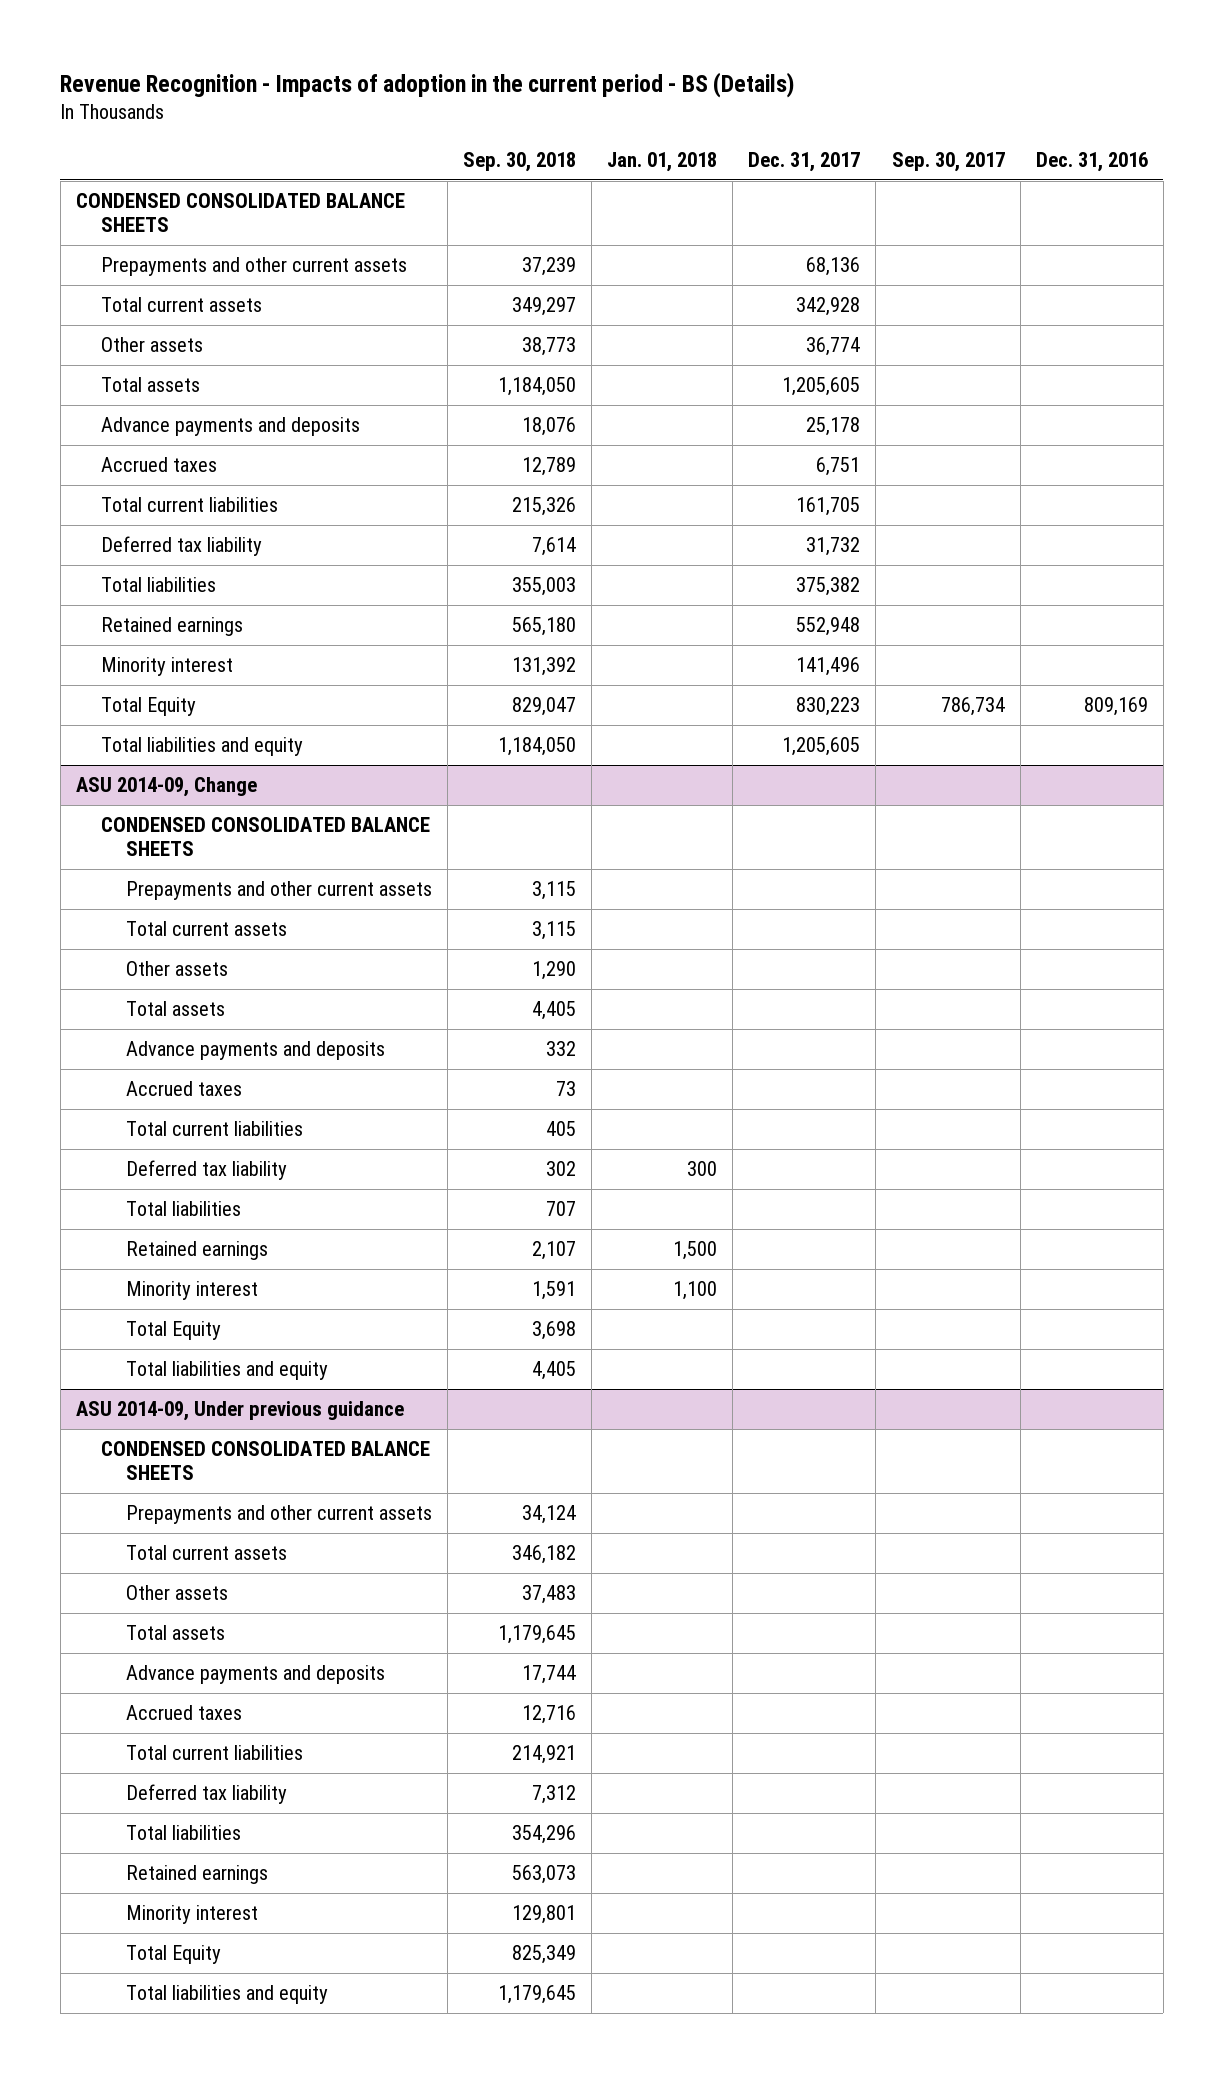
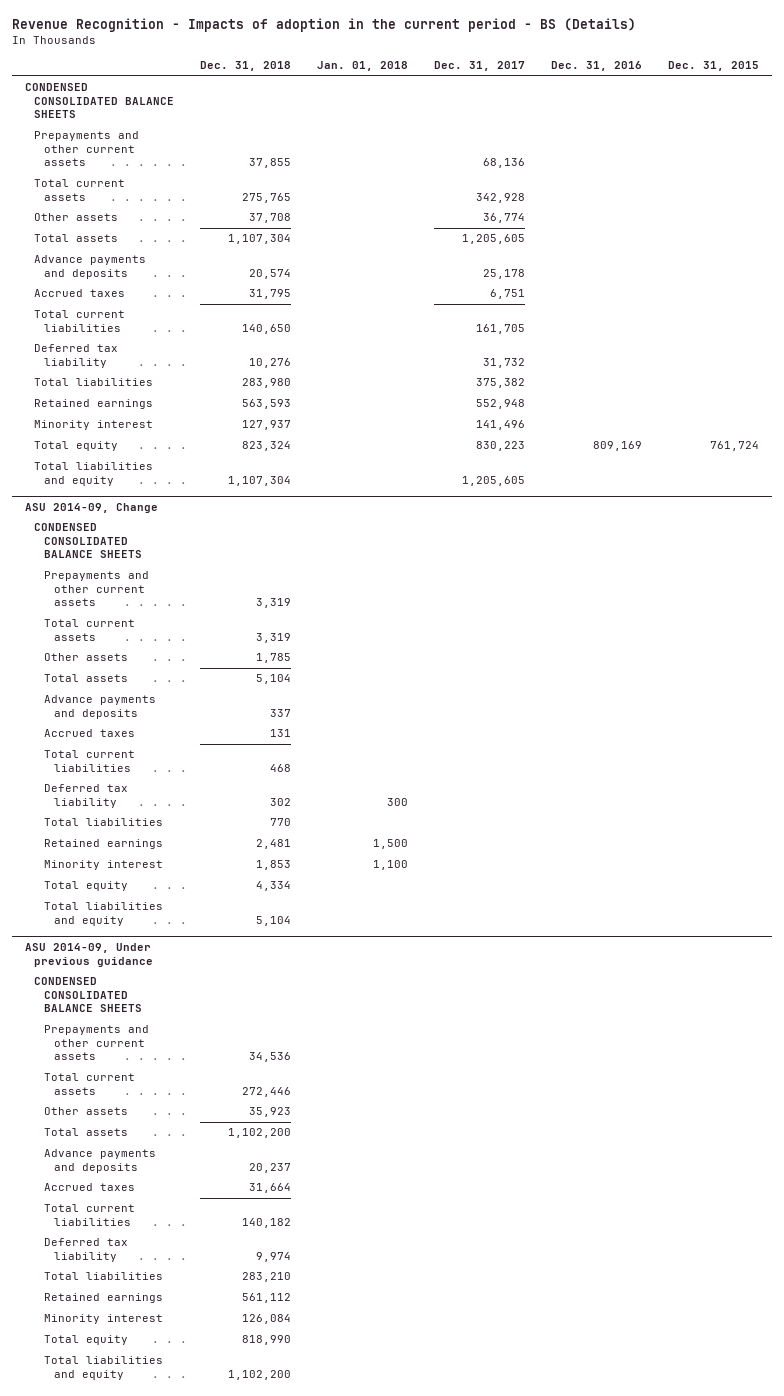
[462,151,576,172] Sep. 30, 2018 -> none
[891,151,1005,172] Sep. 30, 2017 -> none
none -> [200,61,292,72] Dec. 31, 2018
none -> [668,61,760,72] Dec. 31, 2015
[100,697,196,717] Total Equity -> [34,441,119,452] Total equity
[125,1321,221,1341] Total Equity -> [43,881,128,892] Total equity
[125,1945,221,1965] Total Equity -> [43,1335,128,1346] Total equity

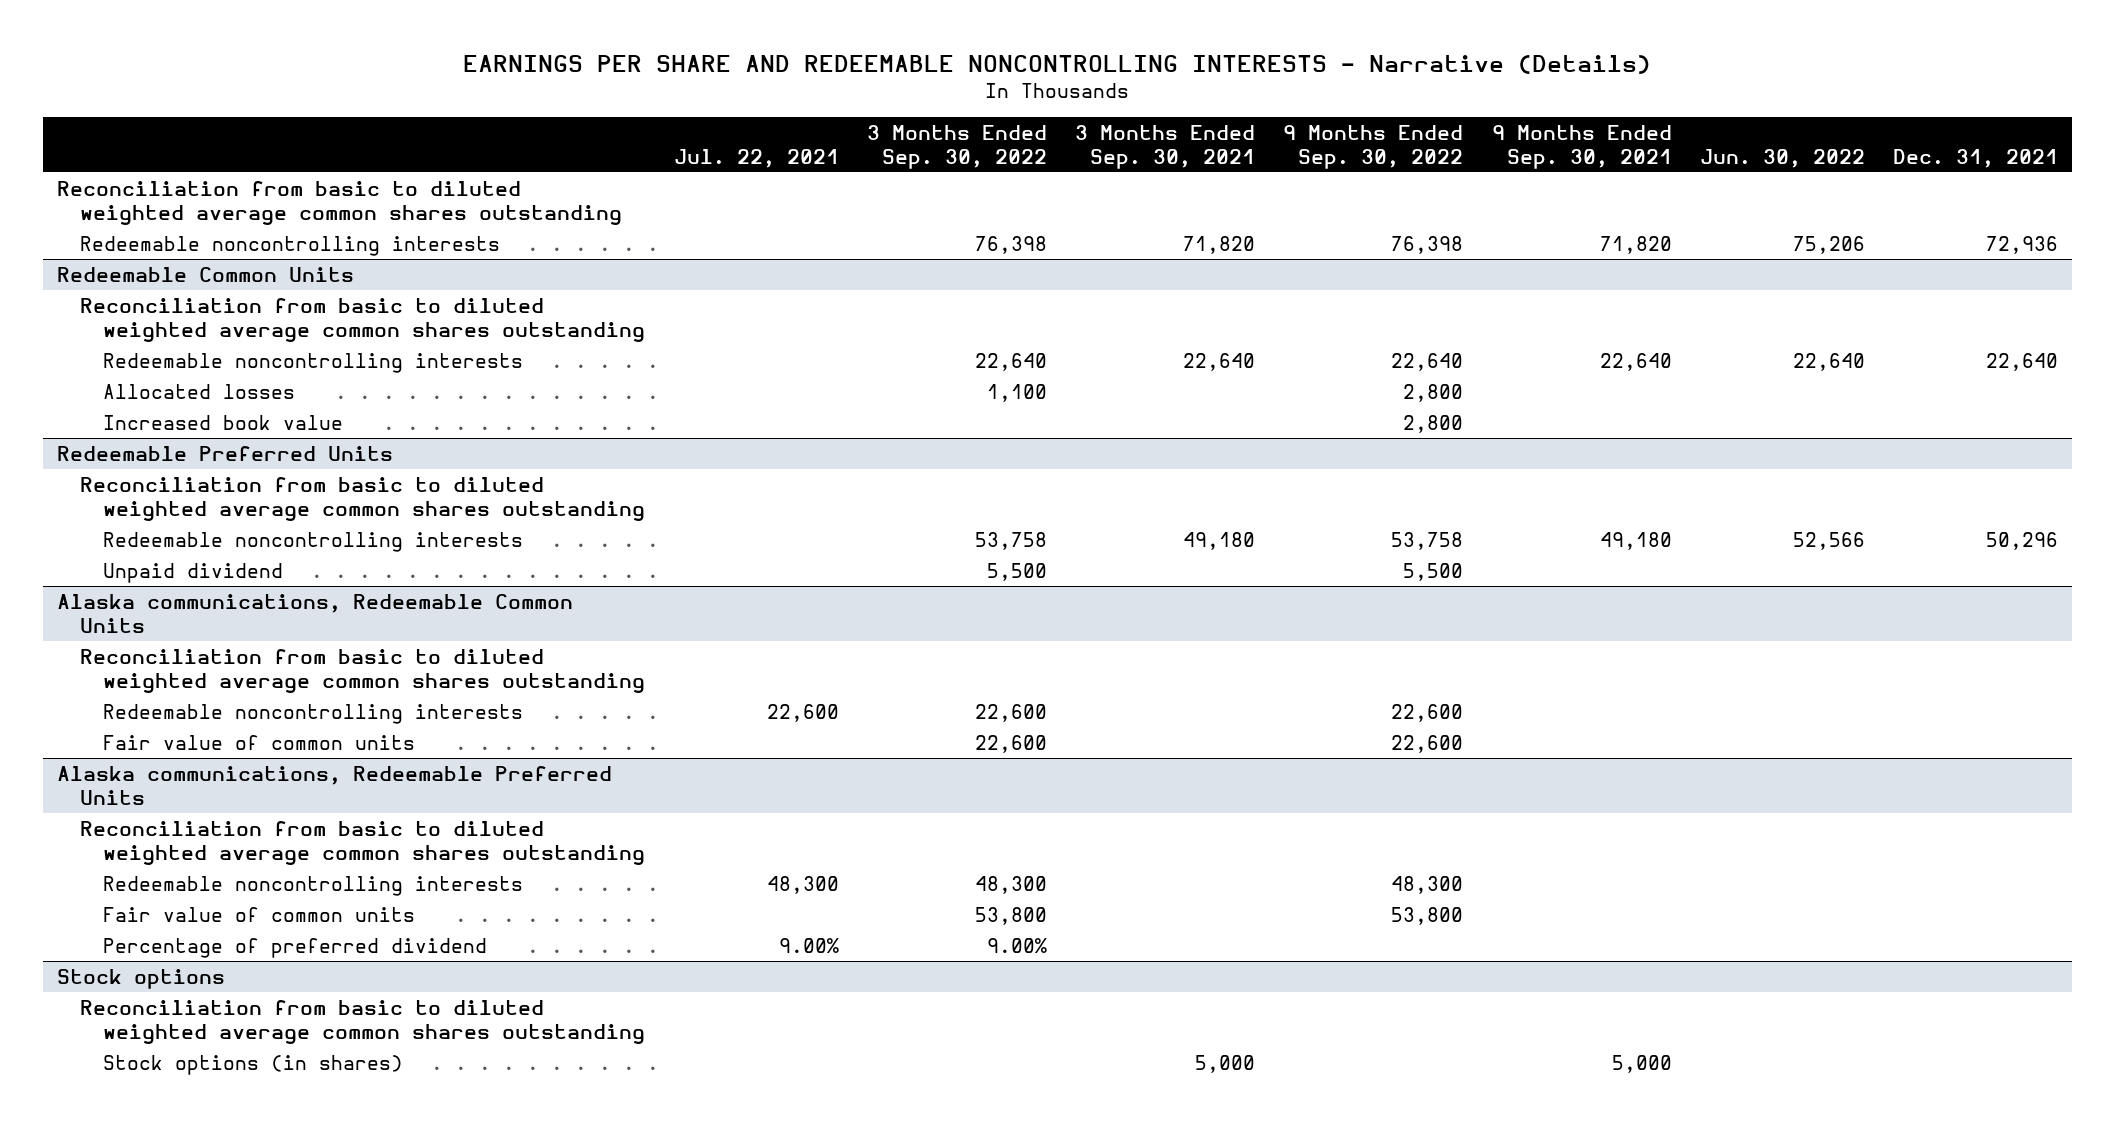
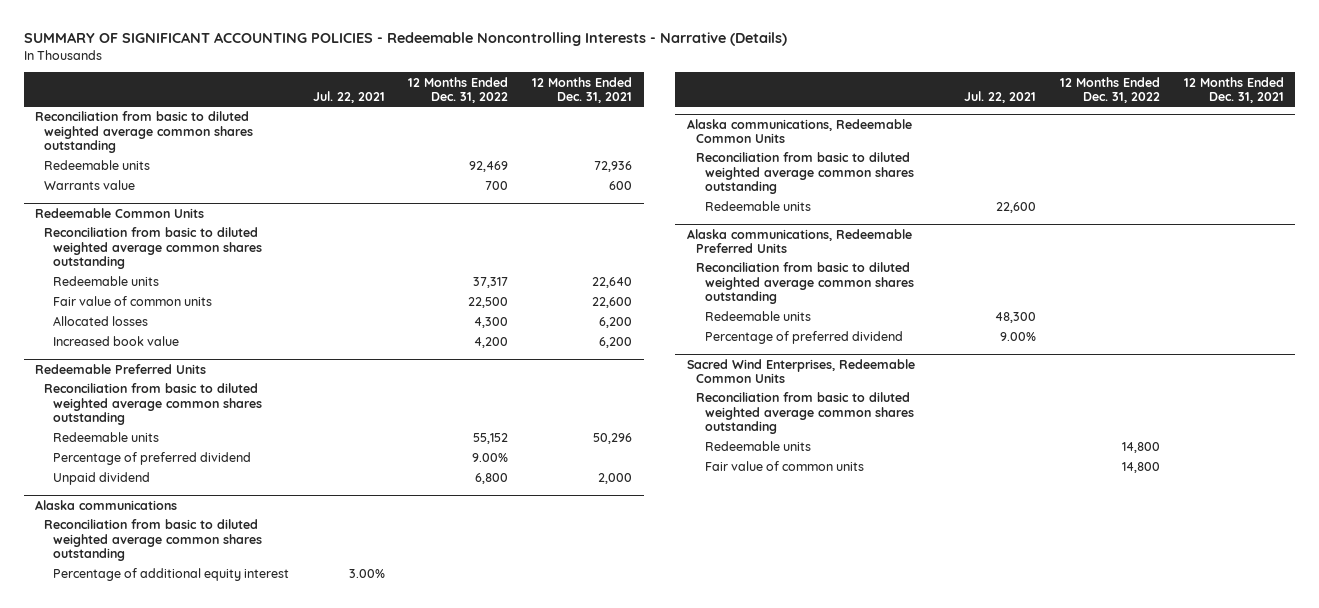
[463,55,1652,75] EARNINGS PER SHARE AND REDEEMABLE NONCONTROLLING INTERESTS - Narrative (Details) -> [23,31,787,46] SUMMARY OF SIGNIFICANT ACCOUNTING POLICIES - Redeemable Noncontrolling Interests - Narrative (Details)
[866,124,1047,169] 3 Months Ended Sep. 30, 2022 -> none
[1075,124,1256,169] 3 Months Ended Sep. 30, 2021 -> none
[1283,124,1464,169] 9 Months Ended Sep. 30, 2022 -> none
[1491,124,1672,169] 9 Months Ended Sep. 30, 2021 -> none
[1699,148,1865,168] Jun. 30, 2022 -> none
[1893,148,2059,168] Dec. 31, 2021 -> none
none -> [408,76,509,104] 12 Months Ended Dec. 31, 2022
none -> [532,76,633,104] 12 Months Ended Dec. 31, 2021
[80,235,501,256] Redeemable noncontrolling interests -> [44,160,151,171] Redeemable units
none -> [44,180,136,191] Warrants value
[103,352,524,373] Redeemable noncontrolling interests -> [53,276,160,287] Redeemable units
none -> [53,296,213,307] Fair value of common units
[103,531,524,552] Redeemable noncontrolling interests -> [53,432,160,443] Redeemable units
none -> [53,452,252,466] Percentage of preferred dividend
none -> [35,499,178,510] Alaska communications
none -> [44,519,263,562] Reconciliation from basic to diluted weighted average common shares outstanding
none -> [53,568,290,582] Percentage of additional equity interest
[103,734,416,750] Fair value of common units -> none
[103,703,524,724] Redeemable noncontrolling interests -> [704,201,811,212] Redeemable units
[103,906,416,922] Fair value of common units -> none
[103,875,524,896] Redeemable noncontrolling interests -> [704,311,811,322] Redeemable units
[56,968,225,989] Stock options -> none
[80,999,646,1044] Reconciliation from basic to diluted weighted average common shares outstanding -> none
[103,1054,404,1075] Stock options (in shares) -> none
none -> [686,358,915,383] Sacred Wind Enterprises, Redeemable Common Units
none -> [695,392,914,435] Reconciliation from basic to diluted weighted average common shares outstanding
none -> [704,441,811,452] Redeemable units
none -> [704,461,864,472] Fair value of common units

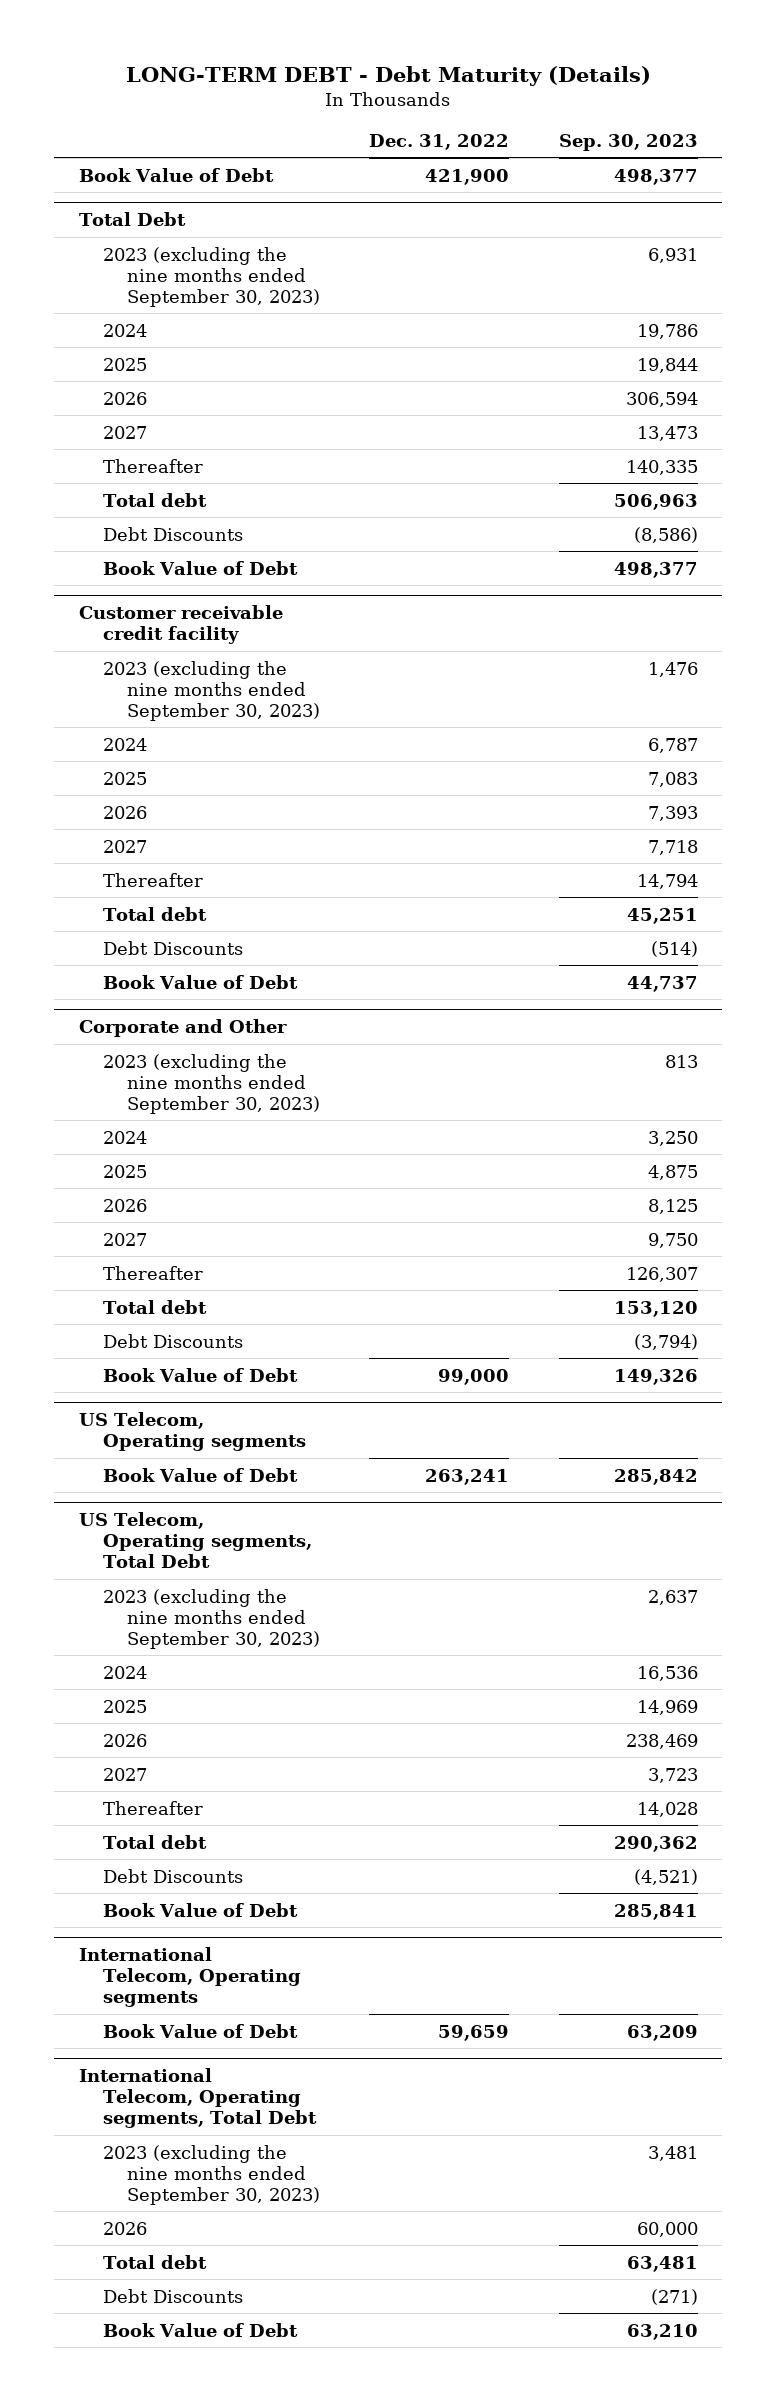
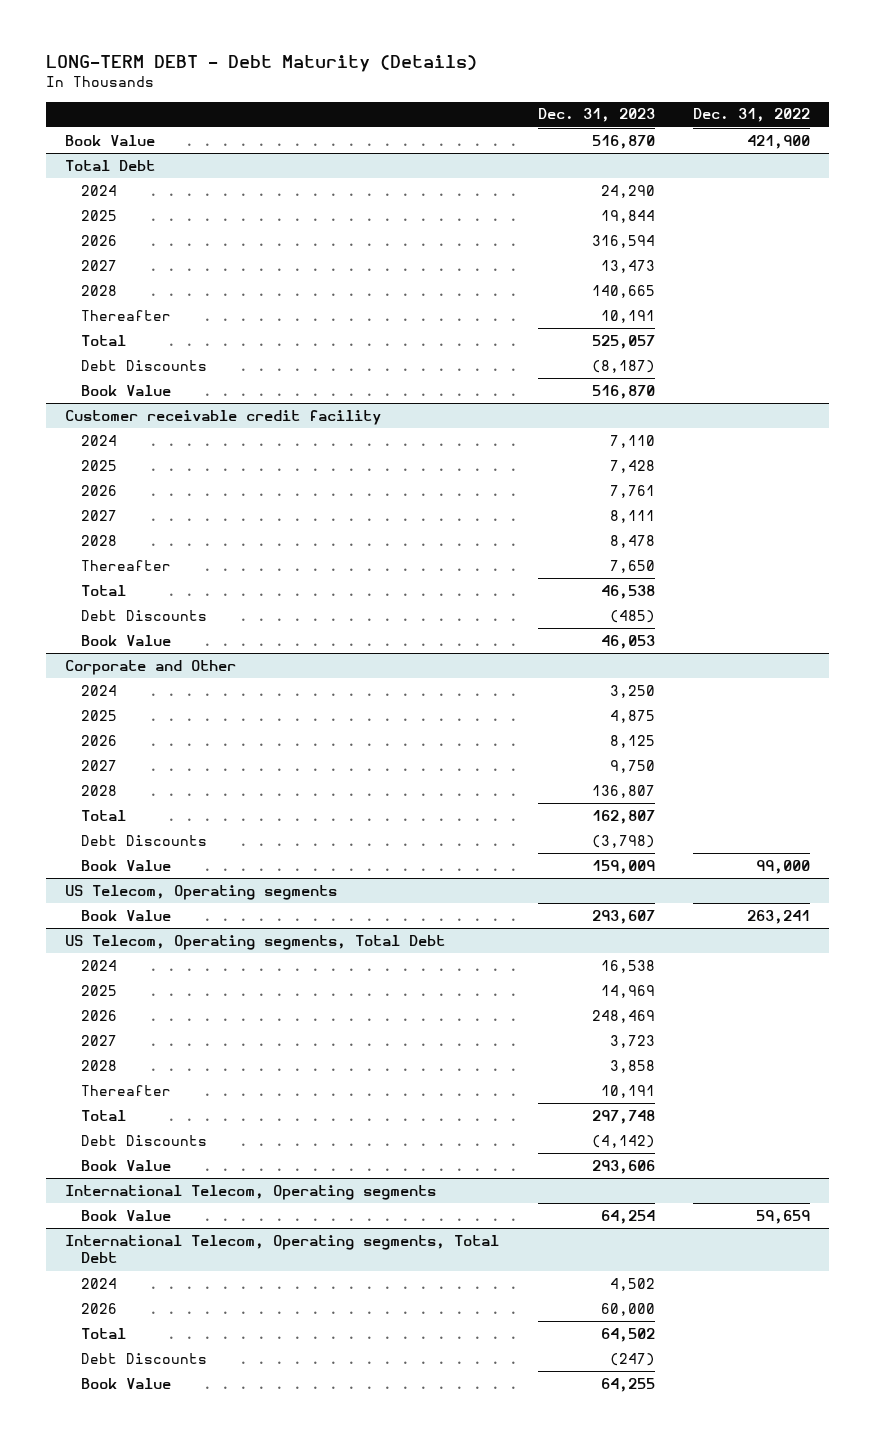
[558,133,698,151] Sep. 30, 2023 -> none
none -> [537,108,655,123] Dec. 31, 2023
[78,167,274,182] Book Value of Debt -> [65,134,156,146] Book Value
[102,246,320,307] 2023 (excluding the nine months ended September 30, 2023) -> none
none -> [80,284,117,296] 2028
[102,492,207,507] Total debt -> [80,334,126,346] Total
[102,560,298,575] Book Value of Debt -> [80,384,171,396] Book Value
[102,660,320,721] 2023 (excluding the nine months ended September 30, 2023) -> none
none -> [80,534,117,546] 2028
[102,906,207,921] Total debt -> [80,584,126,596] Total
[102,974,298,989] Book Value of Debt -> [80,634,171,646] Book Value
[102,1053,320,1114] 2023 (excluding the nine months ended September 30, 2023) -> none
[102,1265,203,1280] Thereafter -> none
none -> [80,784,117,796] 2028
[102,1299,207,1314] Total debt -> [80,809,126,821] Total
[102,1367,298,1382] Book Value of Debt -> [80,859,171,871] Book Value
[102,1467,298,1482] Book Value of Debt -> [80,909,171,921] Book Value
[102,1588,320,1649] 2023 (excluding the nine months ended September 30, 2023) -> none
none -> [80,1059,117,1071] 2028
[102,1834,207,1849] Total debt -> [80,1109,126,1121] Total
[102,1902,298,1917] Book Value of Debt -> [80,1159,171,1171] Book Value
[102,2023,298,2038] Book Value of Debt -> [80,1209,171,1221] Book Value
[102,2144,320,2205] 2023 (excluding the nine months ended September 30, 2023) -> none
none -> [80,1277,117,1289] 2024
[102,2254,207,2269] Total debt -> [80,1327,126,1339] Total
[102,2322,298,2337] Book Value of Debt -> [80,1377,171,1389] Book Value

